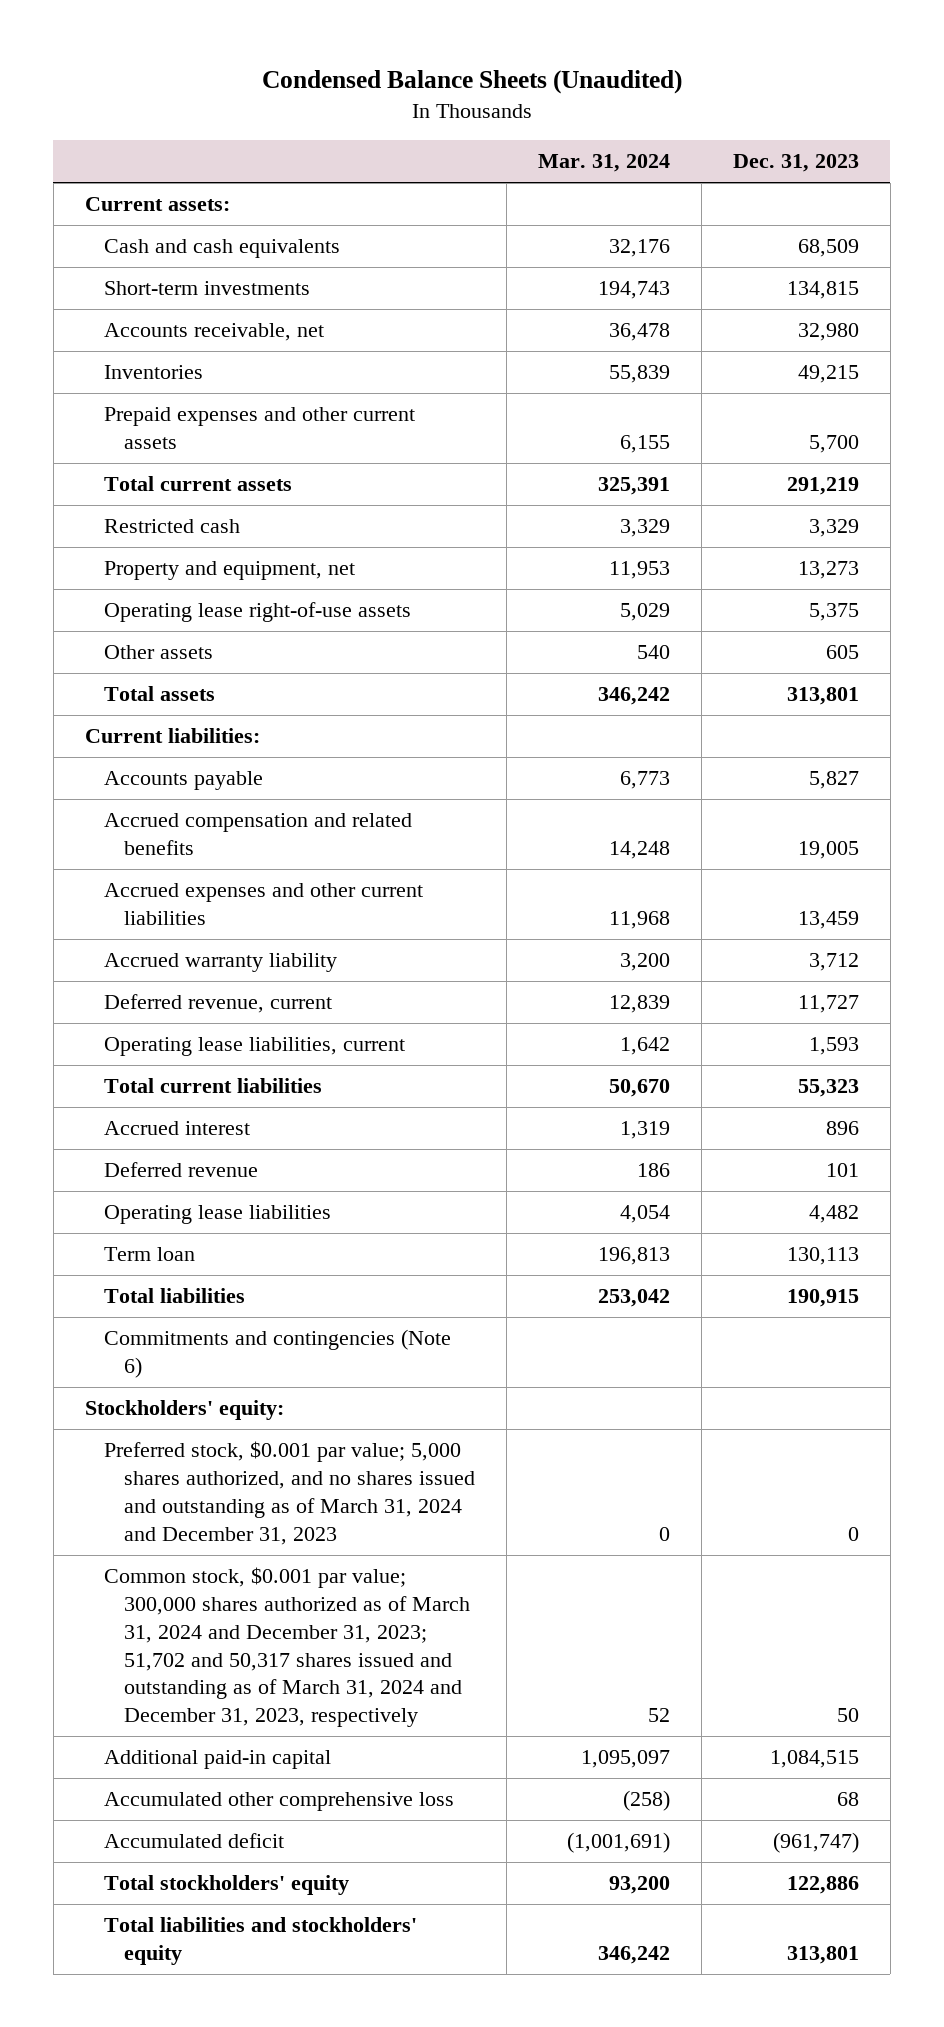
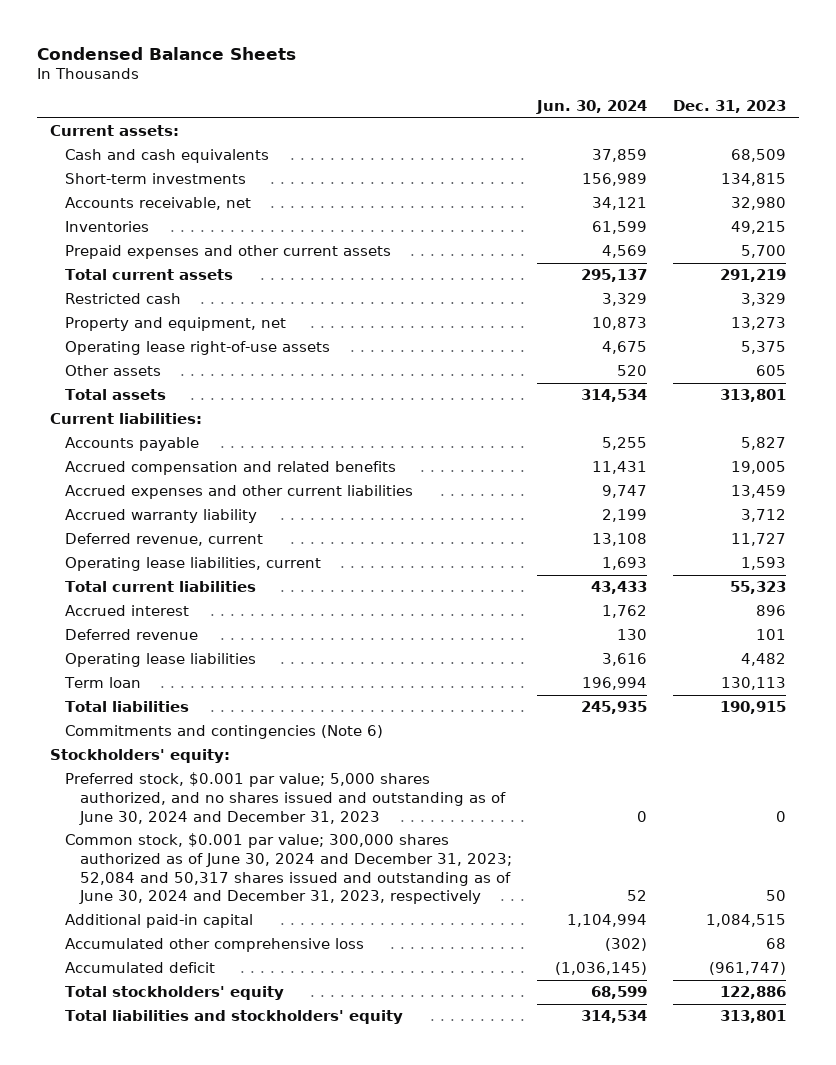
[261,69,682,94] Condensed Balance Sheets (Unaudited) -> [37,46,297,60] Condensed Balance Sheets
[537,154,670,173] Mar. 31, 2024 -> none
none -> [536,100,648,115] Jun. 30, 2024
[104,1441,475,1545] Preferred stock, $0.001 par value; 5,000 shares authorized, and no shares issued and outstanding as of March 31, 2024 and December 31, 2023 -> [65,772,507,825] Preferred stock, $0.001 par value; 5,000 shares authorized, and no shares issued and outstanding as of June 30, 2024 and December 31, 2023
[104,1567,470,1727] Common stock, $0.001 par value; 300,000 shares authorized as of March 31, 2024 and December 31, 2023; 51,702 and 50,317 shares issued and outstanding as of March 31, 2024 and December 31, 2023, respectively -> [65,833,513,905] Common stock, $0.001 par value; 300,000 shares authorized as of June 30, 2024 and December 31, 2023; 52,084 and 50,317 shares issued and outstanding as of June 30, 2024 and December 31, 2023, respectively

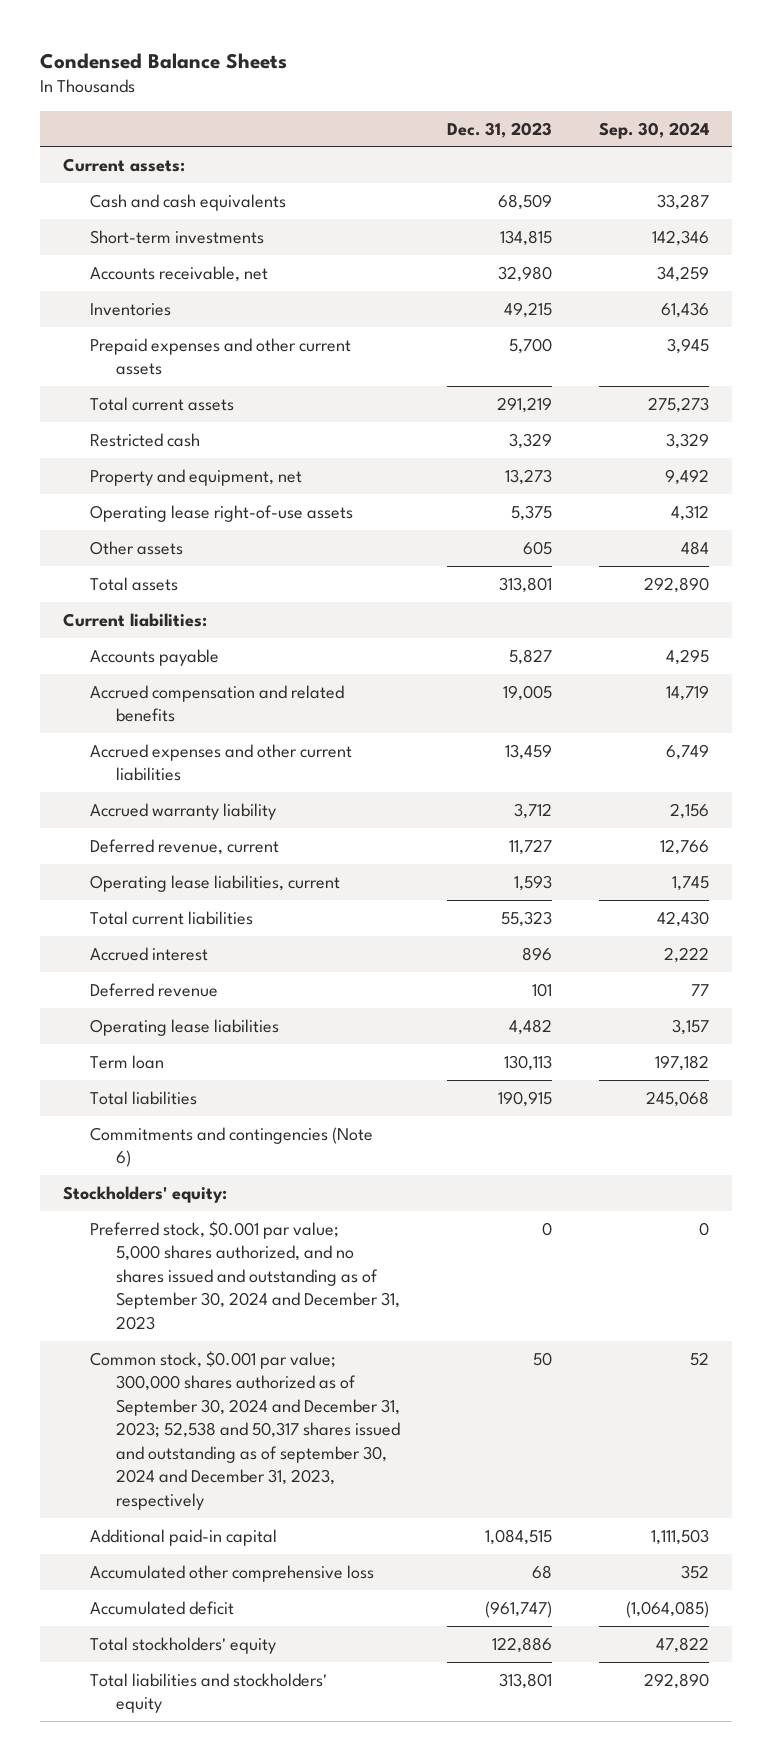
[536,100,648,115] Jun. 30, 2024 -> none
none -> [598,121,709,139] Sep. 30, 2024
[65,772,507,825] Preferred stock, $0.001 par value; 5,000 shares authorized, and no shares issued and outstanding as of June 30, 2024 and December 31, 2023 -> [89,1220,401,1330] Preferred stock, $0.001 par value; 5,000 shares authorized, and no shares issued and outstanding as of September 30, 2024 and December 31, 2023
[65,833,513,905] Common stock, $0.001 par value; 300,000 shares authorized as of June 30, 2024 and December 31, 2023; 52,084 and 50,317 shares issued and outstanding as of June 30, 2024 and December 31, 2023, respectively -> [89,1350,401,1510] Common stock, $0.001 par value; 300,000 shares authorized as of September 30, 2024 and December 31, 2023; 52,538 and 50,317 shares issued and outstanding as of september 30, 2024 and December 31, 2023, respectively

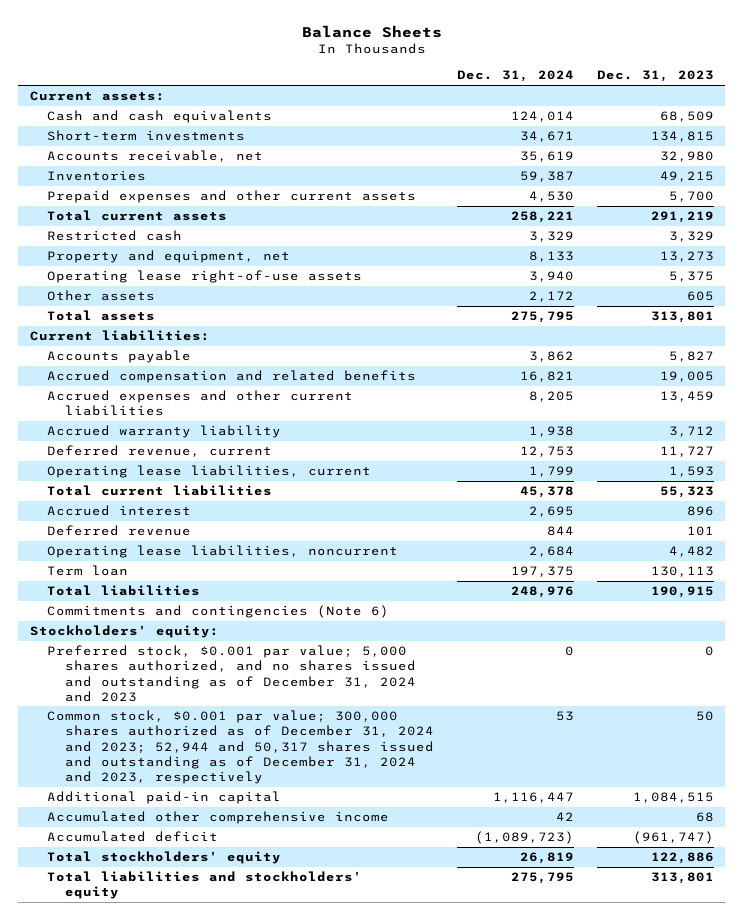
[39,52,287,69] Condensed Balance Sheets -> [301,24,442,38] Balance Sheets
[598,121,709,139] Sep. 30, 2024 -> none
none -> [457,70,575,83] Dec. 31, 2024
[89,1018,279,1036] Operating lease liabilities -> [47,545,399,559] Operating lease liabilities, noncurrent
[89,1220,401,1330] Preferred stock, $0.001 par value; 5,000 shares authorized, and no shares issued and outstanding as of September 30, 2024 and December 31, 2023 -> [47,645,417,702] Preferred stock, $0.001 par value; 5,000 shares authorized, and no shares issued and outstanding as of December 31, 2024 and 2023
[89,1350,401,1510] Common stock, $0.001 par value; 300,000 shares authorized as of September 30, 2024 and December 31, 2023; 52,538 and 50,317 shares issued and outstanding as of september 30, 2024 and December 31, 2023, respectively -> [47,710,435,784] Common stock, $0.001 par value; 300,000 shares authorized as of December 31, 2024 and 2023; 52,944 and 50,317 shares issued and outstanding as of December 31, 2024 and 2023, respectively
[89,1564,374,1582] Accumulated other comprehensive loss -> [47,811,390,825] Accumulated other comprehensive income

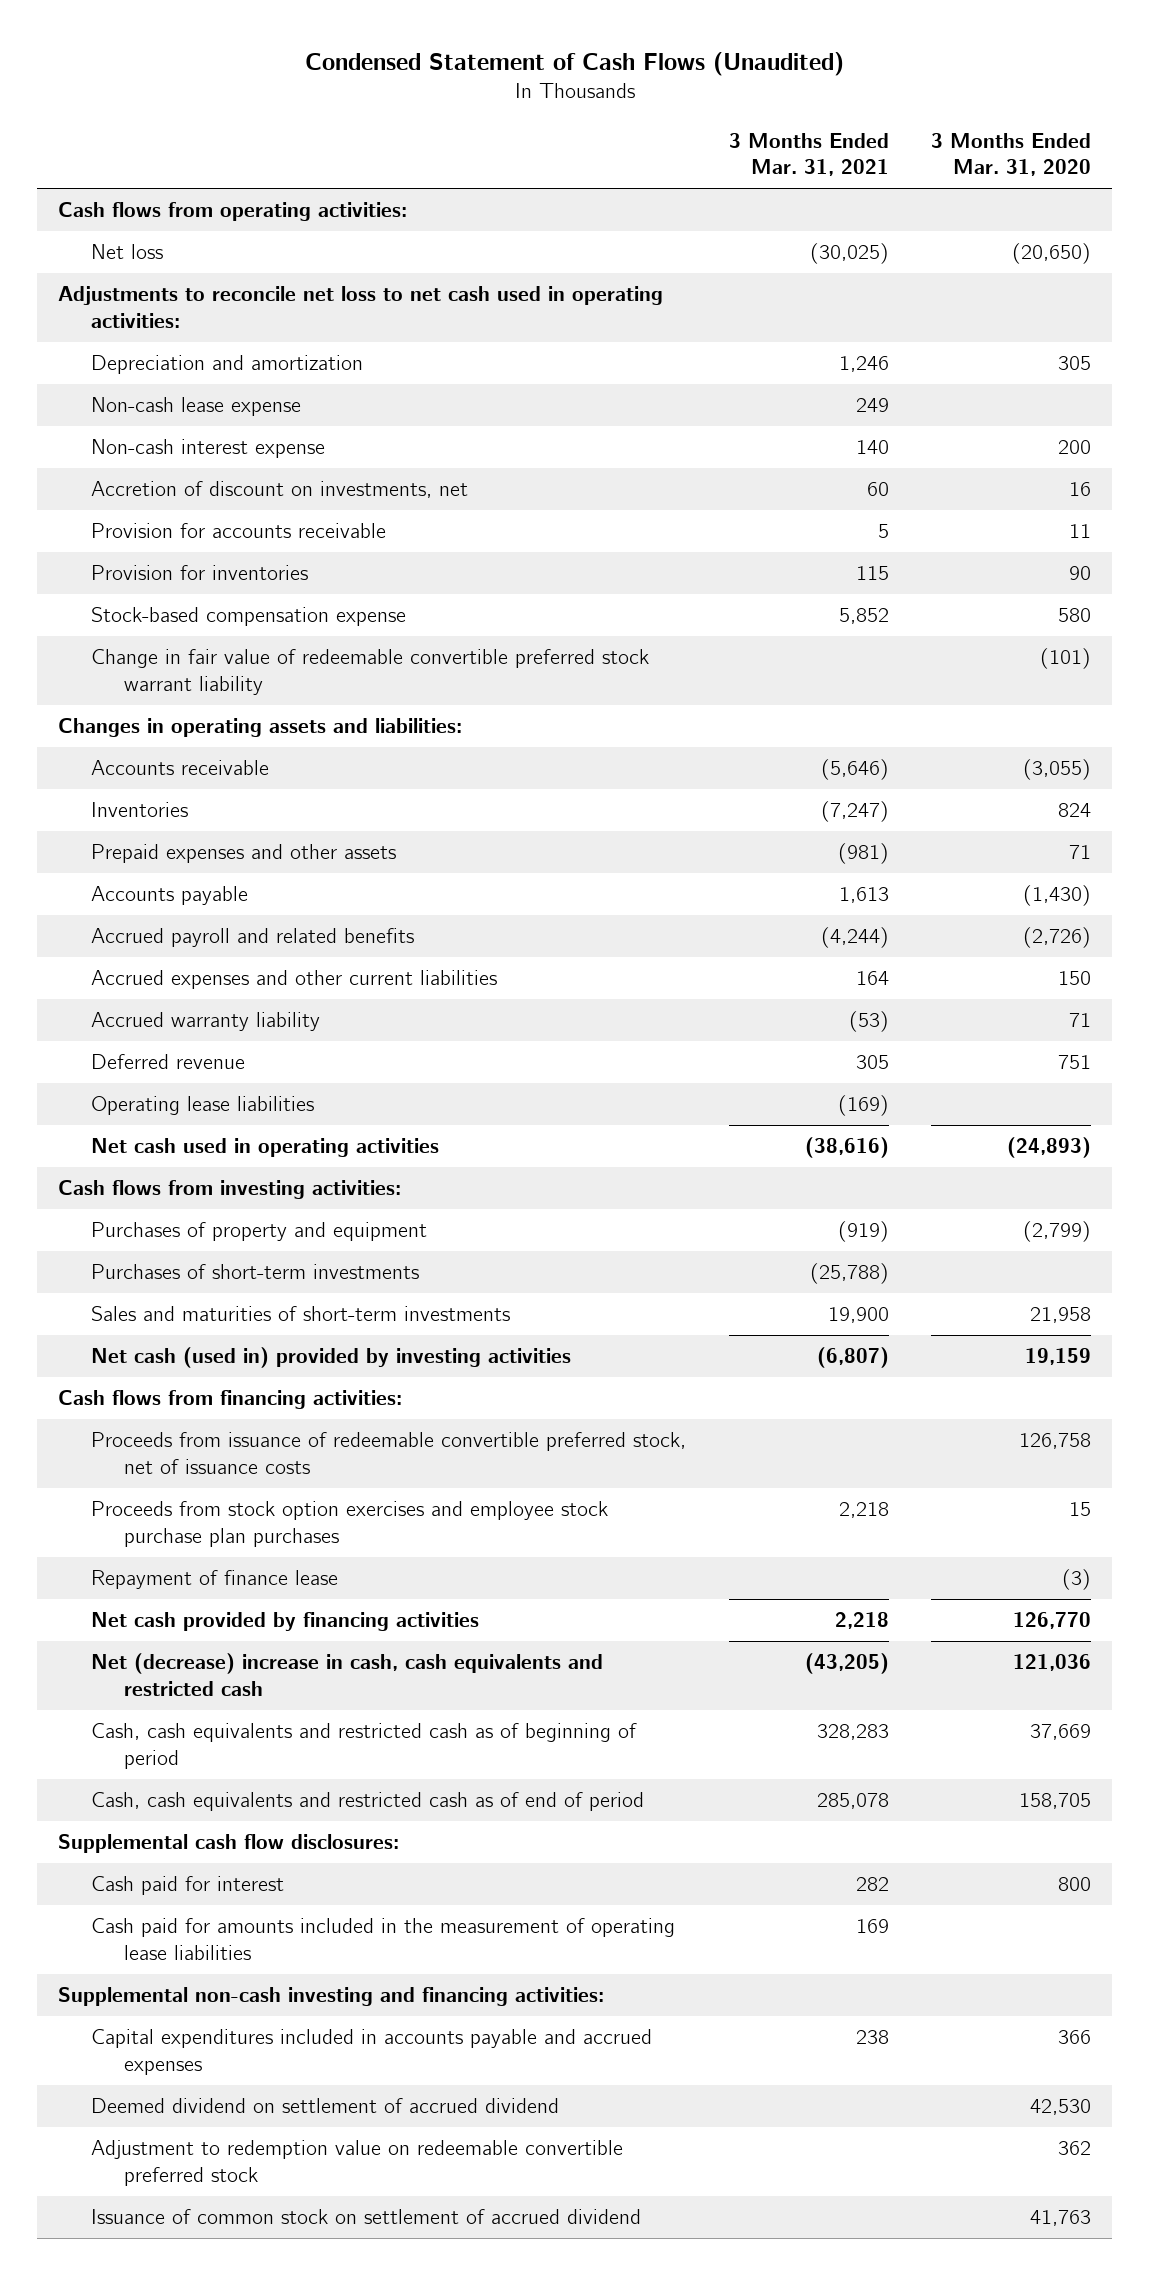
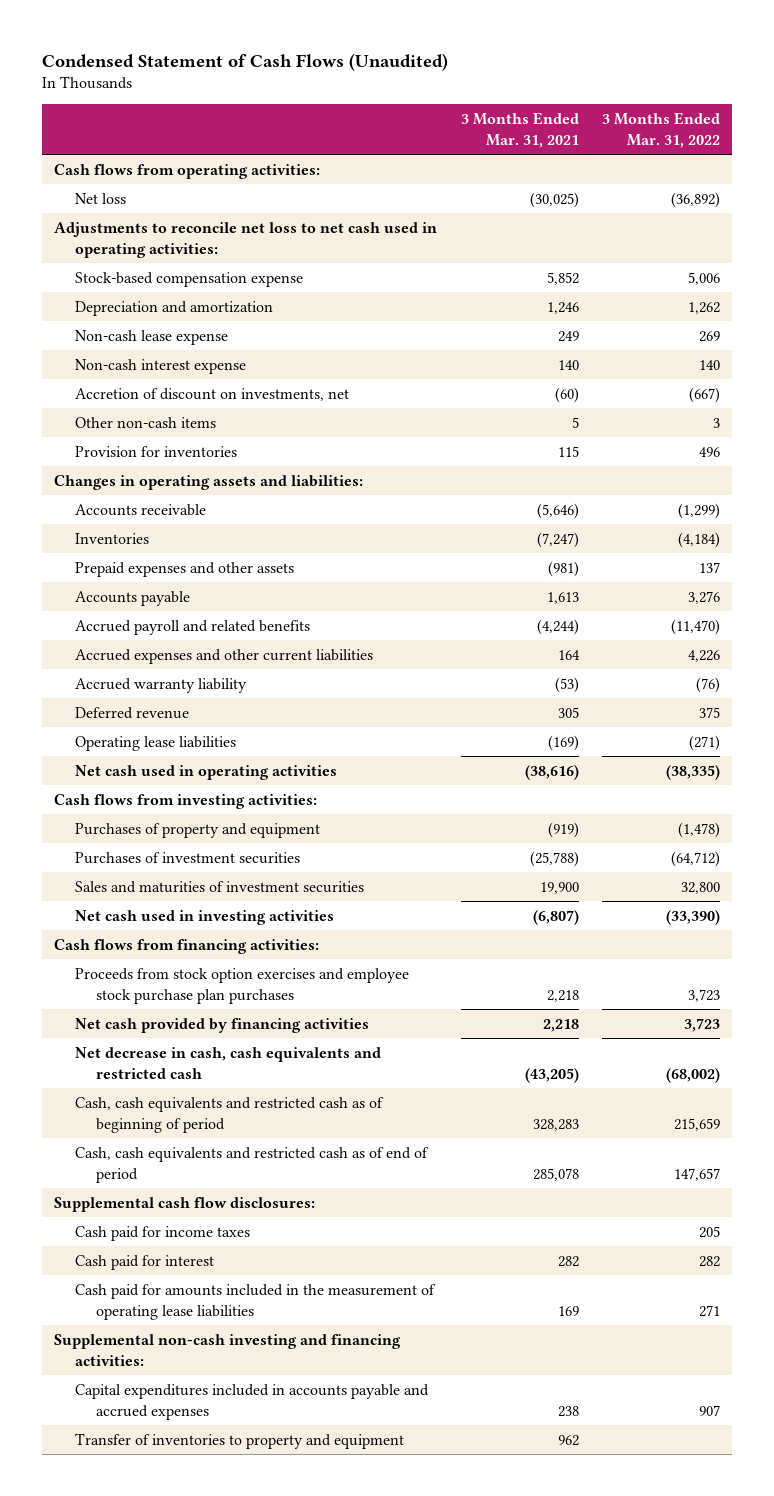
[930,132,1091,177] 3 Months Ended Mar. 31, 2020 -> none
none -> [602,112,721,149] 3 Months Ended Mar. 31, 2022
[91,607,407,627] Stock-based compensation expense -> [74,271,303,287] Stock-based compensation expense
[91,523,387,539] Provision for accounts receivable -> none
[866,482,889,497] 60 -> [554,386,579,403] (60)
none -> [74,416,216,428] Other non-cash items
[91,649,650,696] Change in fair value of redeemable convertible preferred stock warrant liability -> none
[91,1264,420,1280] Purchases of short-term investments -> [74,851,300,864] Purchases of investment securities
[91,1306,511,1322] Sales and maturities of short-term investments -> [74,880,364,893] Sales and maturities of investment securities
[91,1347,572,1369] Net cash (used in) provided by investing activities -> [74,909,334,925] Net cash used in investing activities
[91,1432,687,1475] Proceeds from issuance of redeemable convertible preferred stock, net of issuance costs -> none
[91,1570,339,1590] Repayment of finance lease -> none
[91,1653,604,1697] Net (decrease) increase in cash, cash equivalents and restricted cash -> [74,1046,381,1079] Net decrease in cash, cash equivalents and restricted cash
none -> [74,1225,250,1241] Cash paid for income taxes
[91,2098,560,2114] Deemed dividend on settlement of accrued dividend -> none
[91,2140,624,2187] Adjustment to redemption value on redeemable convertible preferred stock -> none
[91,2209,642,2225] Issuance of common stock on settlement of accrued dividend -> none
none -> [74,1432,404,1449] Transfer of inventories to property and equipment

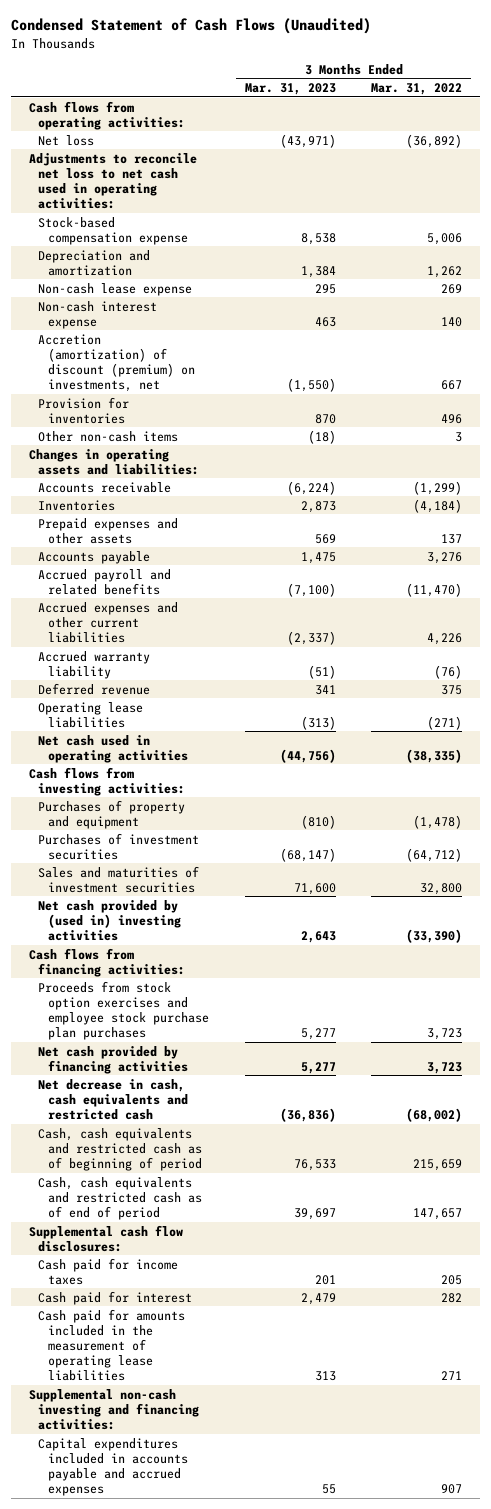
[460,112,579,149] 3 Months Ended Mar. 31, 2021 -> none
none -> [244,82,336,95] Mar. 31, 2023
[74,387,349,401] Accretion of discount on investments, net -> [38,333,196,392] Accretion (amortization) of discount (premium) on investments, net
[689,386,721,403] (667) -> [441,379,463,390] 667
[74,416,216,428] Other non-cash items -> [38,430,179,442] Other non-cash items
[74,909,334,925] Net cash used in investing activities -> [38,899,182,941] Net cash provided by (used in) investing activities
[74,1432,404,1449] Transfer of inventories to property and equipment -> none

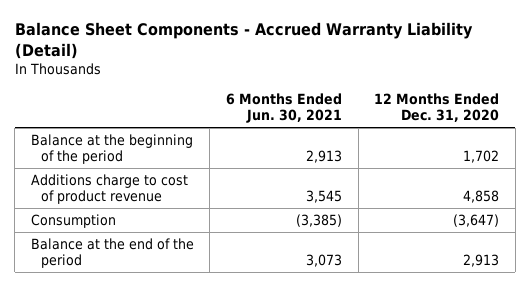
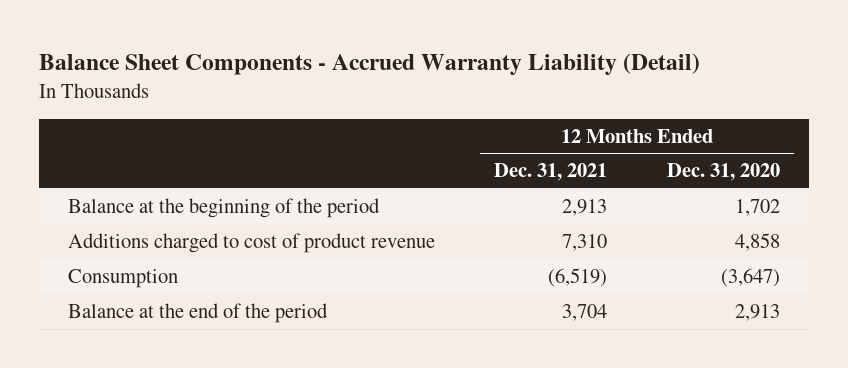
[226,92,343,124] 6 Months Ended Jun. 30, 2021 -> none
none -> [494,163,608,182] Dec. 31, 2021
[30,173,188,204] Additions charge to cost of product revenue -> [68,233,436,254] Additions charged to cost of product revenue

